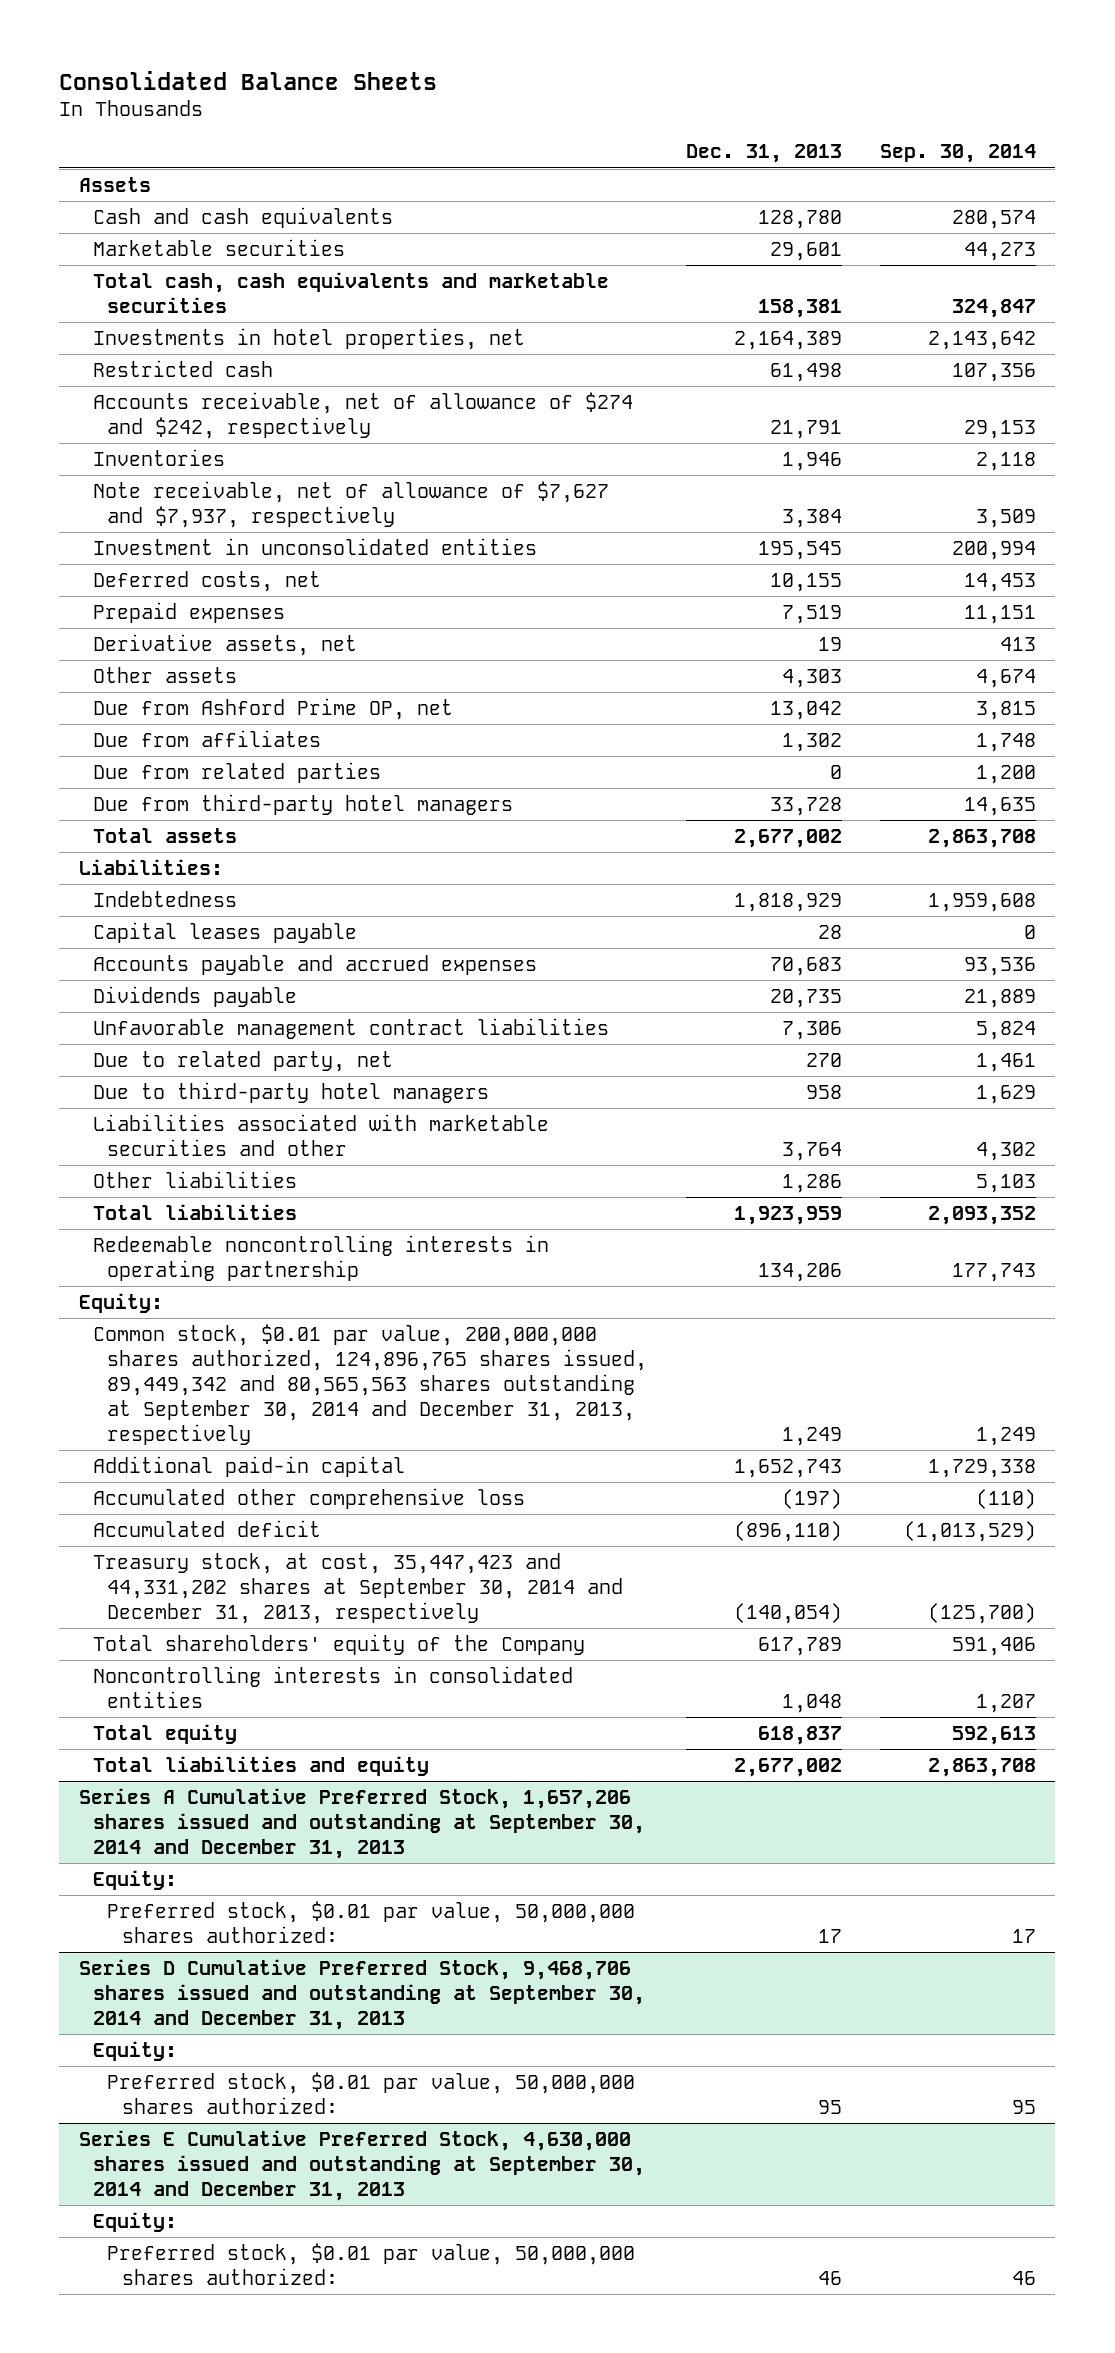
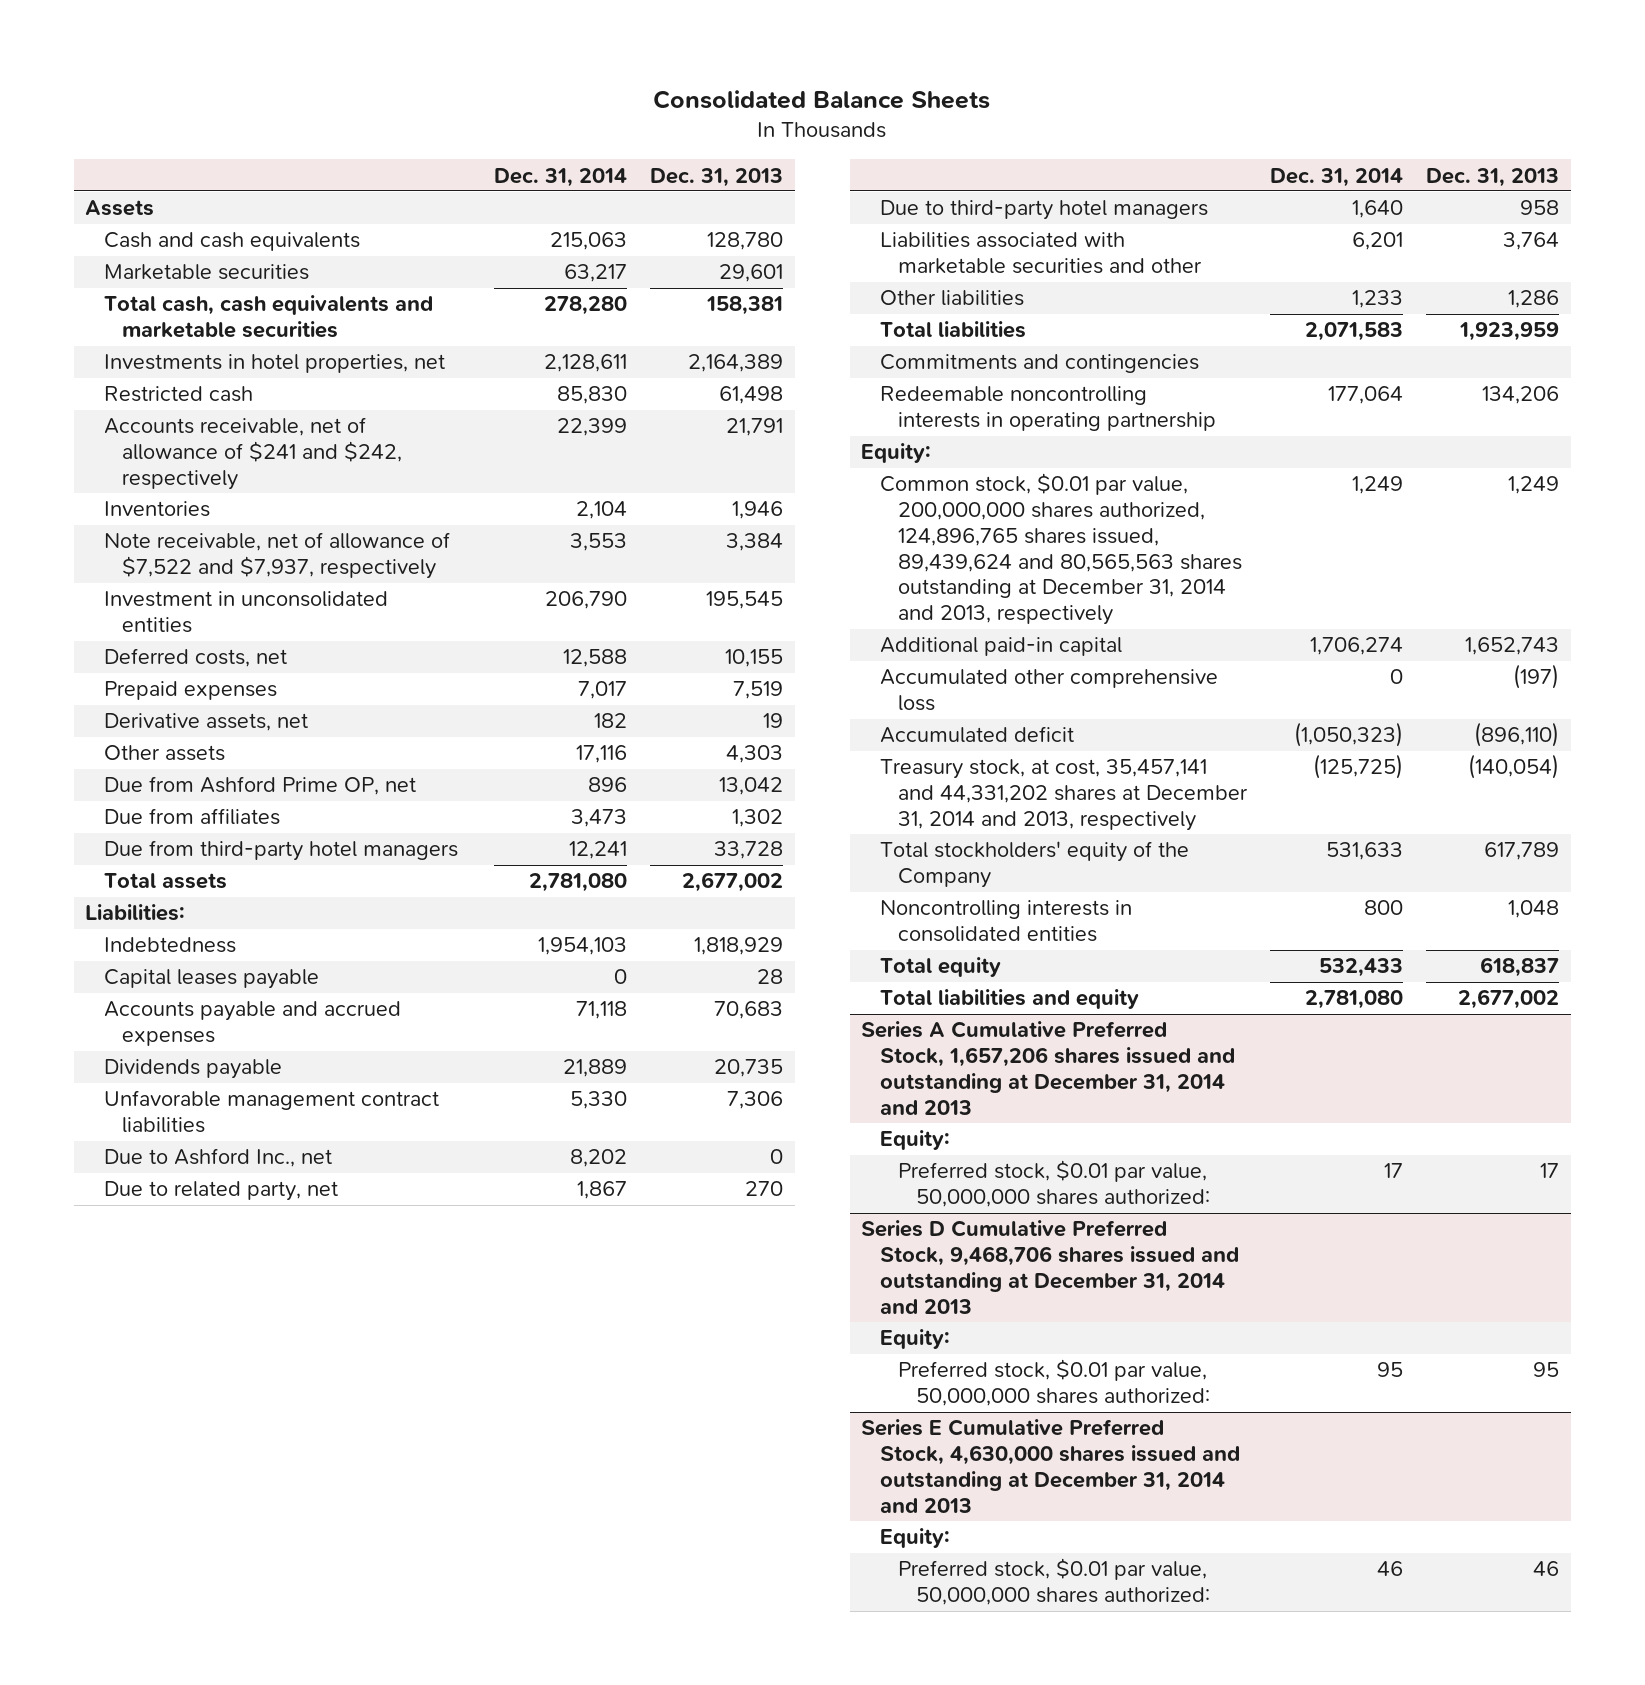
[880,144,1037,164] Sep. 30, 2014 -> none
none -> [494,167,628,187] Dec. 31, 2014
[92,391,633,439] Accounts receivable, net of allowance of $274 and $242, respectively -> [103,417,403,490] Accounts receivable, net of allowance of $241 and $242, respectively
[92,480,609,528] Note receivable, net of allowance of $7,627 and $7,937, respectively -> [103,532,450,580] Note receivable, net of allowance of $7,522 and $7,937, respectively
[92,761,381,783] Due from related parties -> none
none -> [103,1148,332,1168] Due to Ashford Inc., net
none -> [879,354,1199,374] Commitments and contingencies
[92,1323,648,1446] Common stock, $0.01 par value, 200,000,000 shares authorized, 124,896,765 shares issued, 89,449,342 and 80,565,563 shares outstanding at September 30, 2014 and December 31, 2013, respectively -> [879,473,1242,626] Common stock, $0.01 par value, 200,000,000 shares authorized, 124,896,765 shares issued, 89,439,624 and 80,565,563 shares outstanding at December 31, 2014 and 2013, respectively
[92,1552,624,1625] Treasury stock, at cost, 35,447,423 and 44,331,202 shares at September 30, 2014 and December 31, 2013, respectively -> [879,759,1248,831] Treasury stock, at cost, 35,457,141 and 44,331,202 shares at December 31, 2014 and 2013, respectively
[92,1633,585,1655] Total shareholders' equity of the Company -> [879,841,1189,889] Total stockholders' equity of the Company
[78,1787,645,1860] Series A Cumulative Preferred Stock, 1,657,206 shares issued and outstanding at September 30, 2014 and December 31, 2013 -> [861,1021,1235,1115] Series A Cumulative Preferred Stock, 1,657,206 shares issued and outstanding at December 31, 2014 and 2013
[78,1958,645,2031] Series D Cumulative Preferred Stock, 9,468,706 shares issued and outstanding at September 30, 2014 and December 31, 2013 -> [861,1220,1239,1314] Series D Cumulative Preferred Stock, 9,468,706 shares issued and outstanding at December 31, 2014 and 2013
[78,2129,645,2202] Series E Cumulative Preferred Stock, 4,630,000 shares issued and outstanding at September 30, 2014 and December 31, 2013 -> [861,1419,1240,1513] Series E Cumulative Preferred Stock, 4,630,000 shares issued and outstanding at December 31, 2014 and 2013

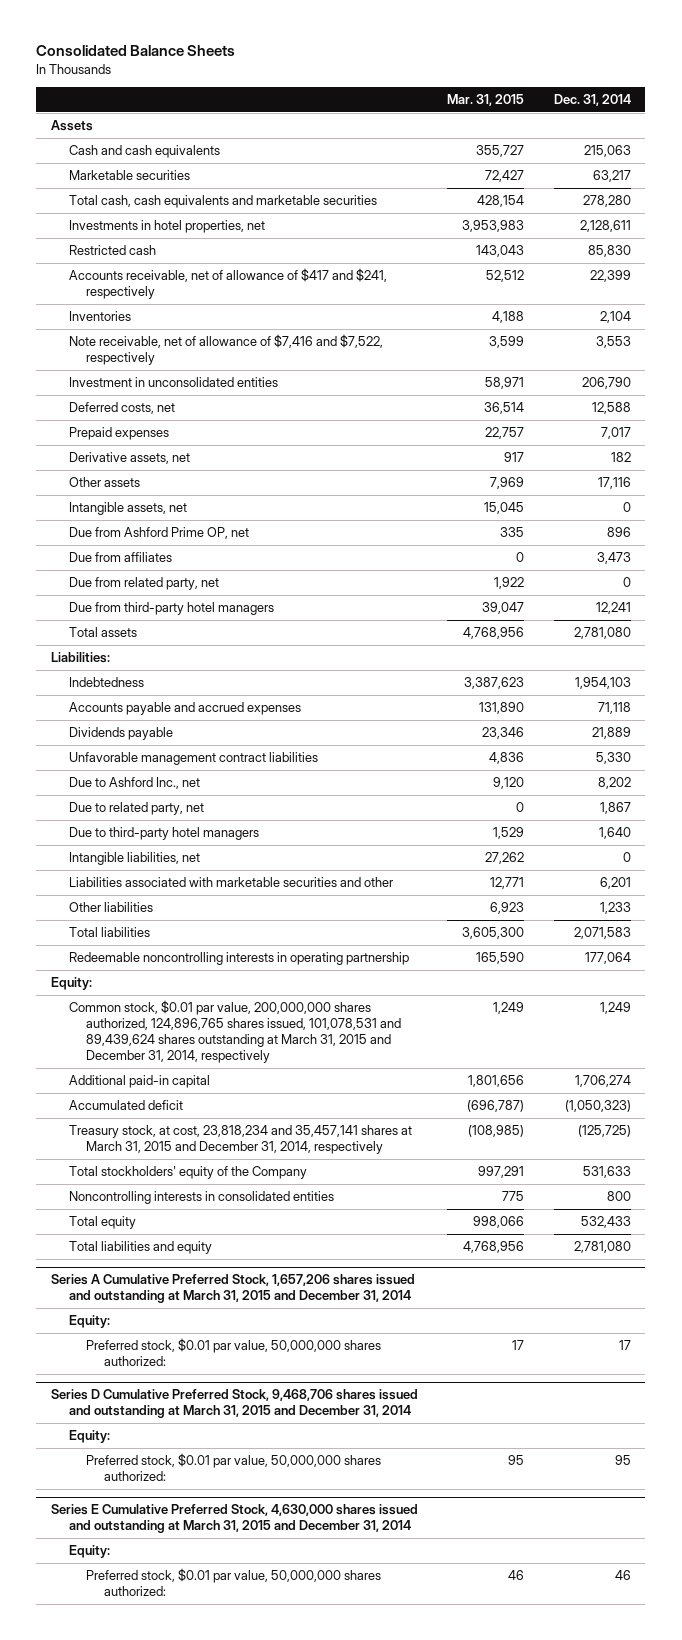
[650,167,784,187] Dec. 31, 2013 -> none
none -> [447,94,525,107] Mar. 31, 2015
[103,417,403,490] Accounts receivable, net of allowance of $241 and $242, respectively -> [68,268,387,300] Accounts receivable, net of allowance of $417 and $241, respectively
[103,532,450,580] Note receivable, net of allowance of $7,522 and $7,937, respectively -> [68,334,383,366] Note receivable, net of allowance of $7,416 and $7,522, respectively
none -> [68,502,187,516] Intangible assets, net
none -> [68,577,219,591] Due from related party, net
[103,969,319,990] Capital leases payable -> none
none -> [68,852,200,866] Intangible liabilities, net
[879,354,1199,374] Commitments and contingencies -> none
[879,473,1242,626] Common stock, $0.01 par value, 200,000,000 shares authorized, 124,896,765 shares issued, 89,439,624 and 80,565,563 shares outstanding at December 31, 2014 and 2013, respectively -> [68,1000,402,1064] Common stock, $0.01 par value, 200,000,000 shares authorized, 124,896,765 shares issued, 101,078,531 and 89,439,624 shares outstanding at March 31, 2015 and December 31, 2014, respectively
[879,669,1218,712] Accumulated other comprehensive loss -> none
[879,759,1248,831] Treasury stock, at cost, 35,457,141 and 44,331,202 shares at December 31, 2014 and 2013, respectively -> [68,1125,412,1155] Treasury stock, at cost, 23,818,234 and 35,457,141 shares at March 31, 2015 and December 31, 2014, respectively
[861,1021,1235,1115] Series A Cumulative Preferred Stock, 1,657,206 shares issued and outstanding at December 31, 2014 and 2013 -> [51,1274,416,1304] Series A Cumulative Preferred Stock, 1,657,206 shares issued and outstanding at March 31, 2015 and December 31, 2014
[861,1220,1239,1314] Series D Cumulative Preferred Stock, 9,468,706 shares issued and outstanding at December 31, 2014 and 2013 -> [51,1389,419,1419] Series D Cumulative Preferred Stock, 9,468,706 shares issued and outstanding at March 31, 2015 and December 31, 2014
[861,1419,1240,1513] Series E Cumulative Preferred Stock, 4,630,000 shares issued and outstanding at December 31, 2014 and 2013 -> [51,1504,419,1534] Series E Cumulative Preferred Stock, 4,630,000 shares issued and outstanding at March 31, 2015 and December 31, 2014

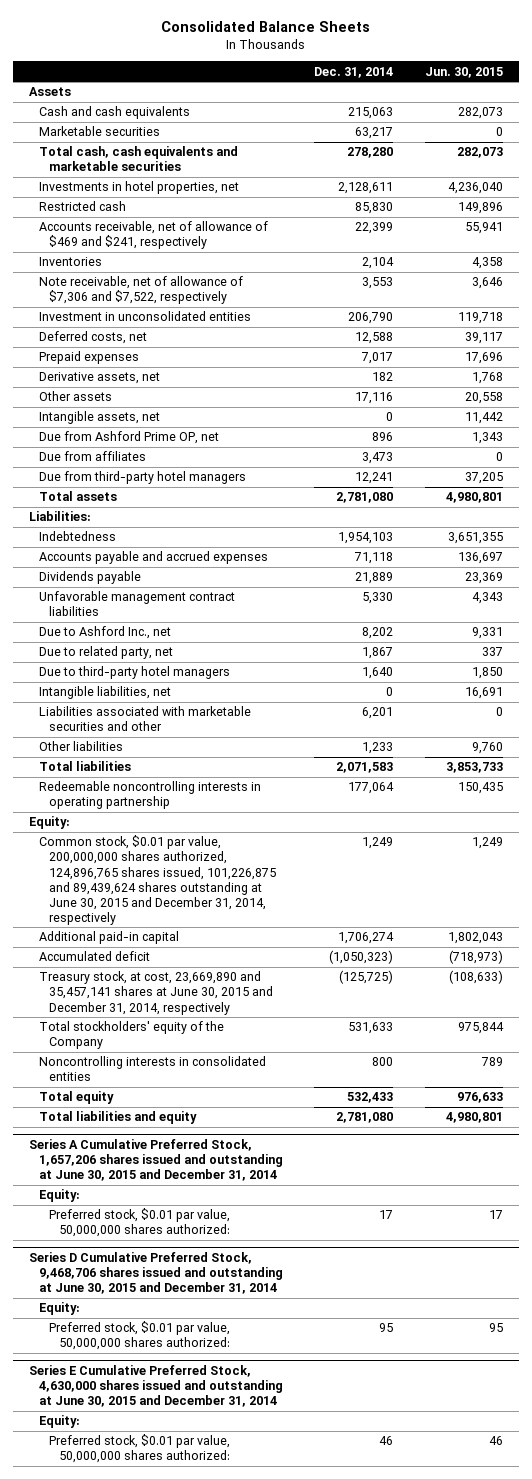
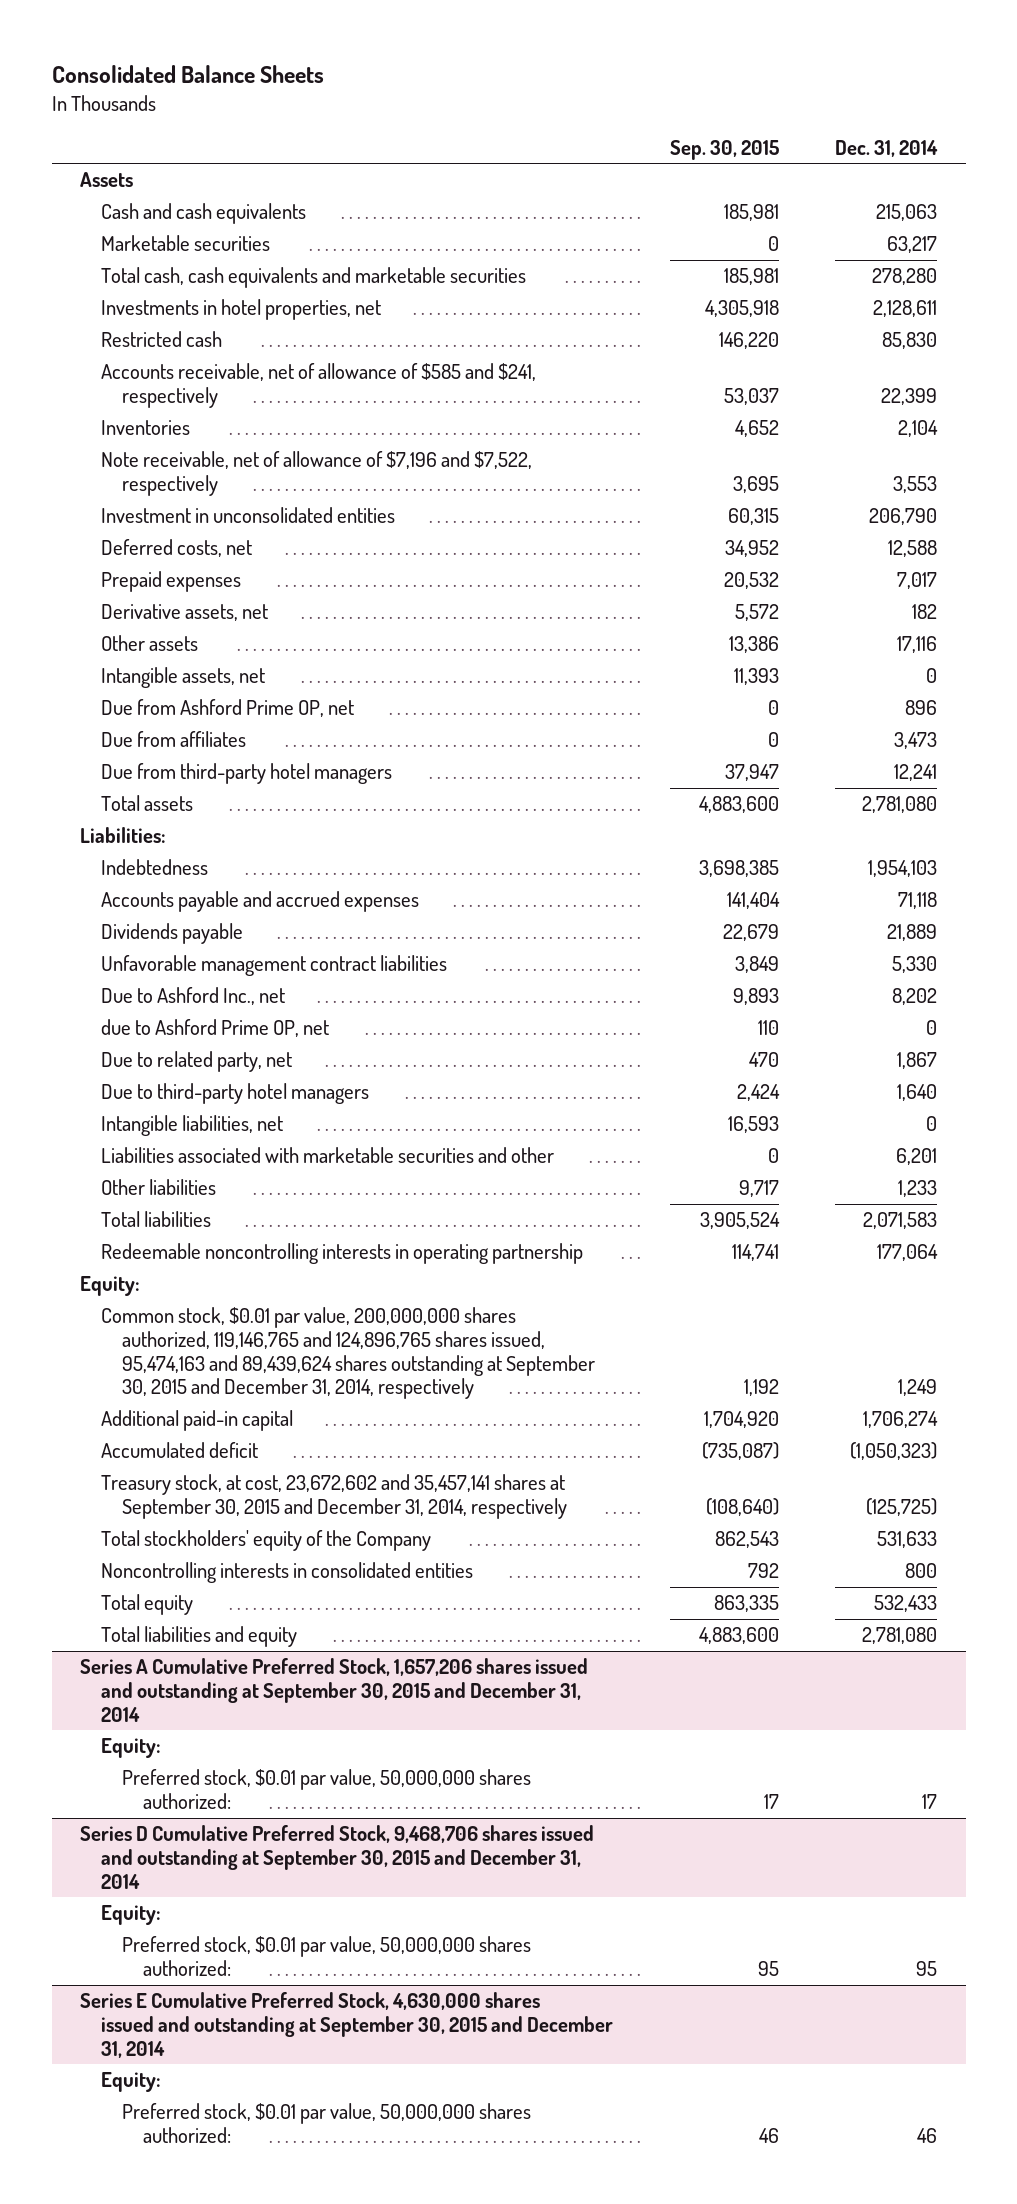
[424,66,503,78] Jun. 30, 2015 -> none
none -> [669,139,779,160] Sep. 30, 2015
[38,221,268,250] Accounts receivable, net of allowance of $469 and $241, respectively -> [101,363,537,409] Accounts receivable, net of allowance of $585 and $241, respectively
[38,276,243,305] Note receivable, net of allowance of $7,306 and $7,522, respectively -> [101,451,533,497] Note receivable, net of allowance of $7,196 and $7,522, respectively
none -> [101,1019,330,1038] due to Ashford Prime OP, net
[38,835,276,925] Common stock, $0.01 par value, 200,000,000 shares authorized, 124,896,765 shares issued, 101,226,875 and 89,439,624 shares outstanding at June 30, 2015 and December 31, 2014, respectively -> [101,1307,596,1400] Common stock, $0.01 par value, 200,000,000 shares authorized, 119,146,765 and 124,896,765 shares issued, 95,474,163 and 89,439,624 shares outstanding at September 30, 2015 and December 31, 2014, respectively
[38,971,273,1015] Treasury stock, at cost, 23,669,890 and 35,457,141 shares at June 30, 2015 and December 31, 2014, respectively -> [101,1474,568,1520] Treasury stock, at cost, 23,672,602 and 35,457,141 shares at September 30, 2015 and December 31, 2014, respectively
[28,1138,283,1182] Series A Cumulative Preferred Stock, 1,657,206 shares issued and outstanding at June 30, 2015 and December 31, 2014 -> [80,1658,589,1722] Series A Cumulative Preferred Stock, 1,657,206 shares issued and outstanding at September 30, 2015 and December 31, 2014
[28,1251,283,1295] Series D Cumulative Preferred Stock, 9,468,706 shares issued and outstanding at June 30, 2015 and December 31, 2014 -> [80,1825,595,1889] Series D Cumulative Preferred Stock, 9,468,706 shares issued and outstanding at September 30, 2015 and December 31, 2014
[28,1364,283,1408] Series E Cumulative Preferred Stock, 4,630,000 shares issued and outstanding at June 30, 2015 and December 31, 2014 -> [80,1992,614,2058] Series E Cumulative Preferred Stock, 4,630,000 shares issued and outstanding at September 30, 2015 and December 31, 2014

